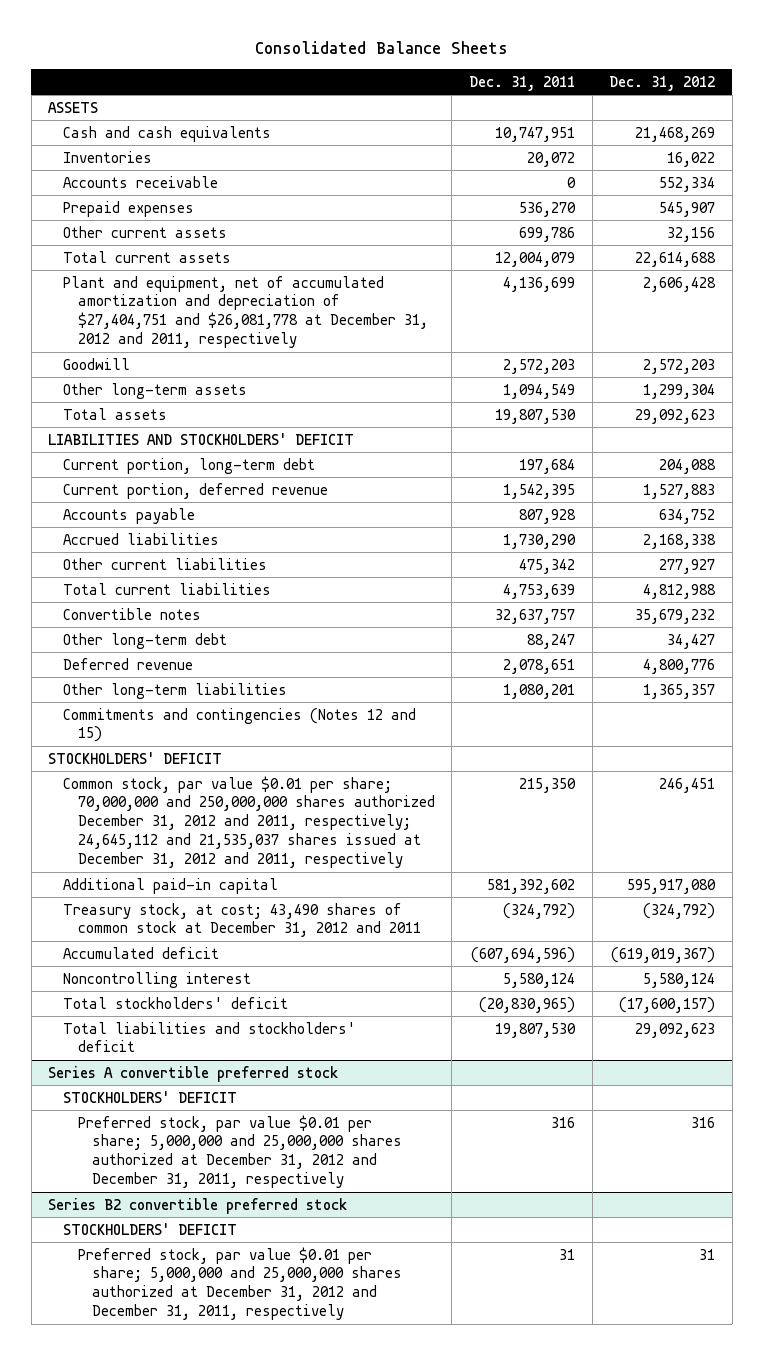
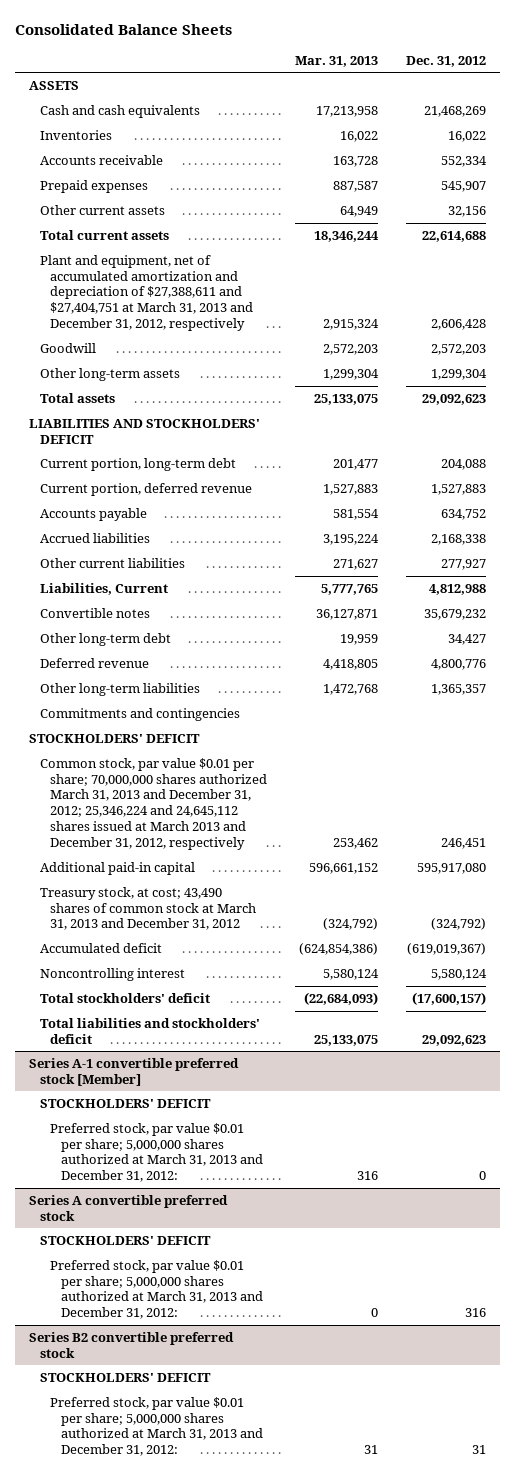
[468,75,575,91] Dec. 31, 2011 -> none
none -> [295,55,379,67] Mar. 31, 2013
[63,275,428,349] Plant and equipment, net of accumulated amortization and depreciation of $27,404,751 and $26,081,778 at December 31, 2012 and 2011, respectively -> [39,254,254,332] Plant and equipment, net of accumulated amortization and depreciation of $27,388,611 and $27,404,751 at March 31, 2013 and December 31, 2012, respectively
[63,582,272,595] Total current liabilities -> [39,582,168,595] Liabilities, Current
[63,707,417,743] Commitments and contingencies (Notes 12 and 15) -> [39,707,240,721] Commitments and contingencies
[63,775,435,869] Common stock, par value $0.01 per share; 70,000,000 and 250,000,000 shares authorized December 31, 2012 and 2011, respectively; 24,645,112 and 21,535,037 shares issued at December 31, 2012 and 2011, respectively -> [39,757,268,850] Common stock, par value $0.01 per share; 70,000,000 shares authorized March 31, 2013 and December 31, 2012; 25,346,224 and 24,645,112 shares issued at March 2013 and December 31, 2012, respectively
[63,902,421,938] Treasury stock, at cost; 43,490 shares of common stock at December 31, 2012 and 2011 -> [39,886,257,931] Treasury stock, at cost; 43,490 shares of common stock at March 31, 2013 and December 31, 2012
none -> [28,1057,239,1086] Series A-1 convertible preferred stock [Member]
none -> [39,1098,211,1108] STOCKHOLDERS' DEFICIT
none -> [50,1122,263,1183] Preferred stock, par value $0.01 per share; 5,000,000 shares authorized at March 31, 2013 and December 31, 2012:
[77,1114,403,1189] Preferred stock, par value $0.01 per share; 5,000,000 and 25,000,000 shares authorized at December 31, 2012 and December 31, 2011, respectively -> [50,1259,263,1320] Preferred stock, par value $0.01 per share; 5,000,000 shares authorized at March 31, 2013 and December 31, 2012:
[77,1246,403,1321] Preferred stock, par value $0.01 per share; 5,000,000 and 25,000,000 shares authorized at December 31, 2012 and December 31, 2011, respectively -> [50,1396,263,1457] Preferred stock, par value $0.01 per share; 5,000,000 shares authorized at March 31, 2013 and December 31, 2012:

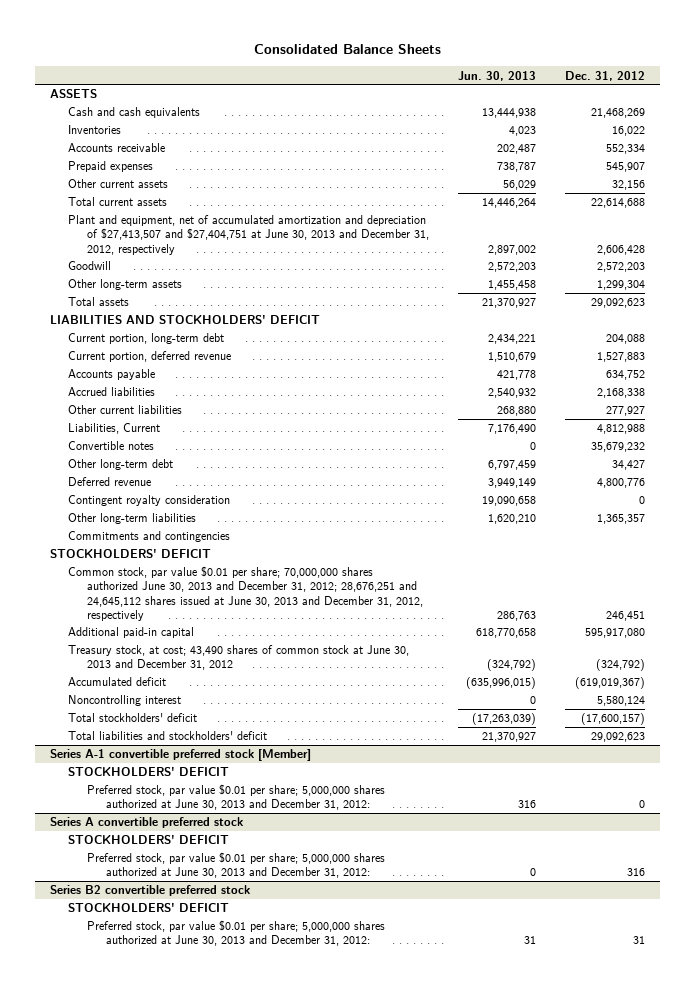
[295,55,379,67] Mar. 31, 2013 -> none
none -> [458,70,537,81] Jun. 30, 2013
[39,254,254,332] Plant and equipment, net of accumulated amortization and depreciation of $27,388,611 and $27,404,751 at March 31, 2013 and December 31, 2012, respectively -> [68,215,430,255] Plant and equipment, net of accumulated amortization and depreciation of $27,413,507 and $27,404,751 at June 30, 2013 and December 31, 2012, respectively
none -> [68,495,231,507] Contingent royalty consideration
[39,757,268,850] Common stock, par value $0.01 per share; 70,000,000 shares authorized March 31, 2013 and December 31, 2012; 25,346,224 and 24,645,112 shares issued at March 2013 and December 31, 2012, respectively -> [68,566,424,621] Common stock, par value $0.01 per share; 70,000,000 shares authorized June 30, 2013 and December 31, 2012; 28,676,251 and 24,645,112 shares issued at June 30, 2013 and December 31, 2012, respectively
[39,886,257,931] Treasury stock, at cost; 43,490 shares of common stock at March 31, 2013 and December 31, 2012 -> [68,645,410,671] Treasury stock, at cost; 43,490 shares of common stock at June 30, 2013 and December 31, 2012
[50,1122,263,1183] Preferred stock, par value $0.01 per share; 5,000,000 shares authorized at March 31, 2013 and December 31, 2012: -> [87,784,386,811] Preferred stock, par value $0.01 per share; 5,000,000 shares authorized at June 30, 2013 and December 31, 2012:
[50,1259,263,1320] Preferred stock, par value $0.01 per share; 5,000,000 shares authorized at March 31, 2013 and December 31, 2012: -> [87,852,386,879] Preferred stock, par value $0.01 per share; 5,000,000 shares authorized at June 30, 2013 and December 31, 2012:
[50,1396,263,1457] Preferred stock, par value $0.01 per share; 5,000,000 shares authorized at March 31, 2013 and December 31, 2012: -> [87,920,386,947] Preferred stock, par value $0.01 per share; 5,000,000 shares authorized at June 30, 2013 and December 31, 2012:

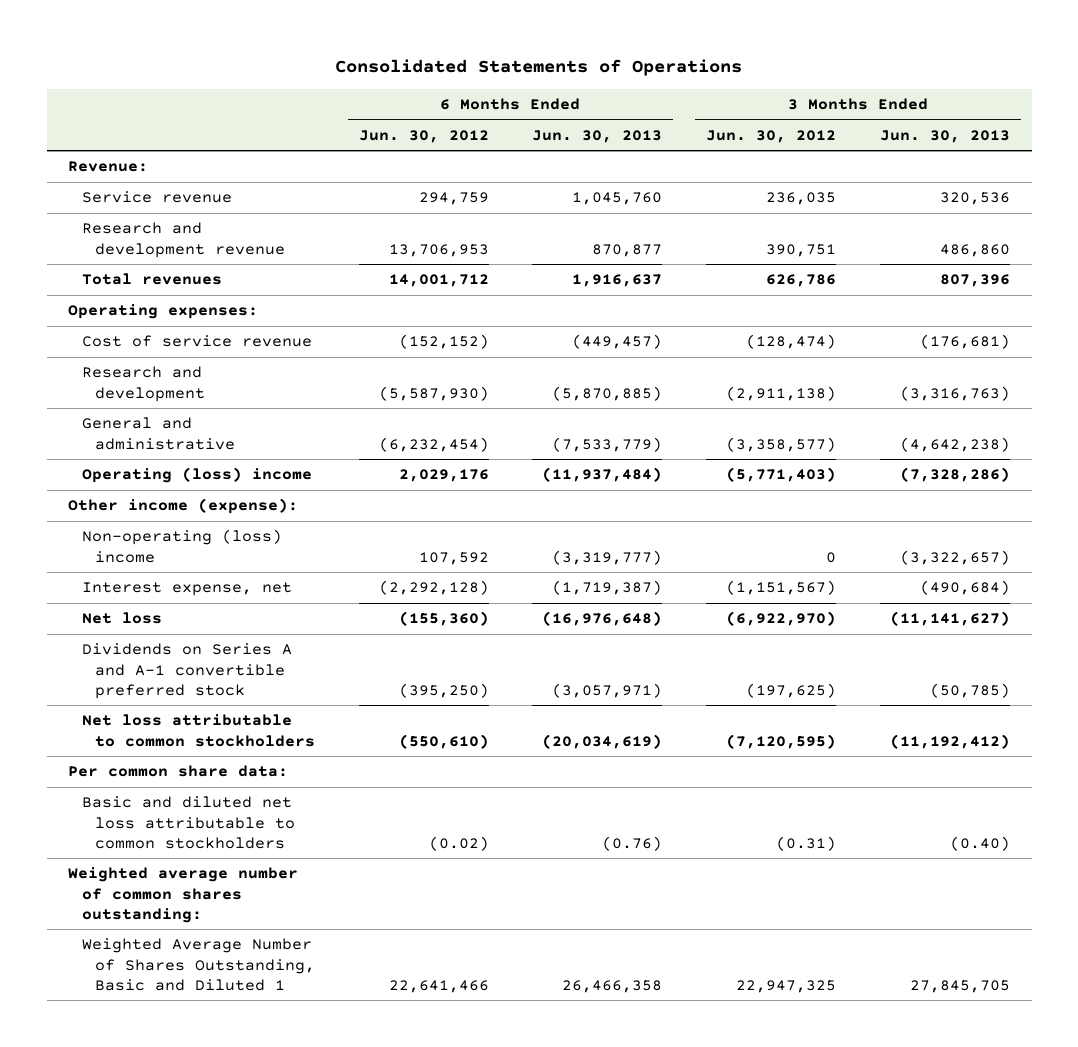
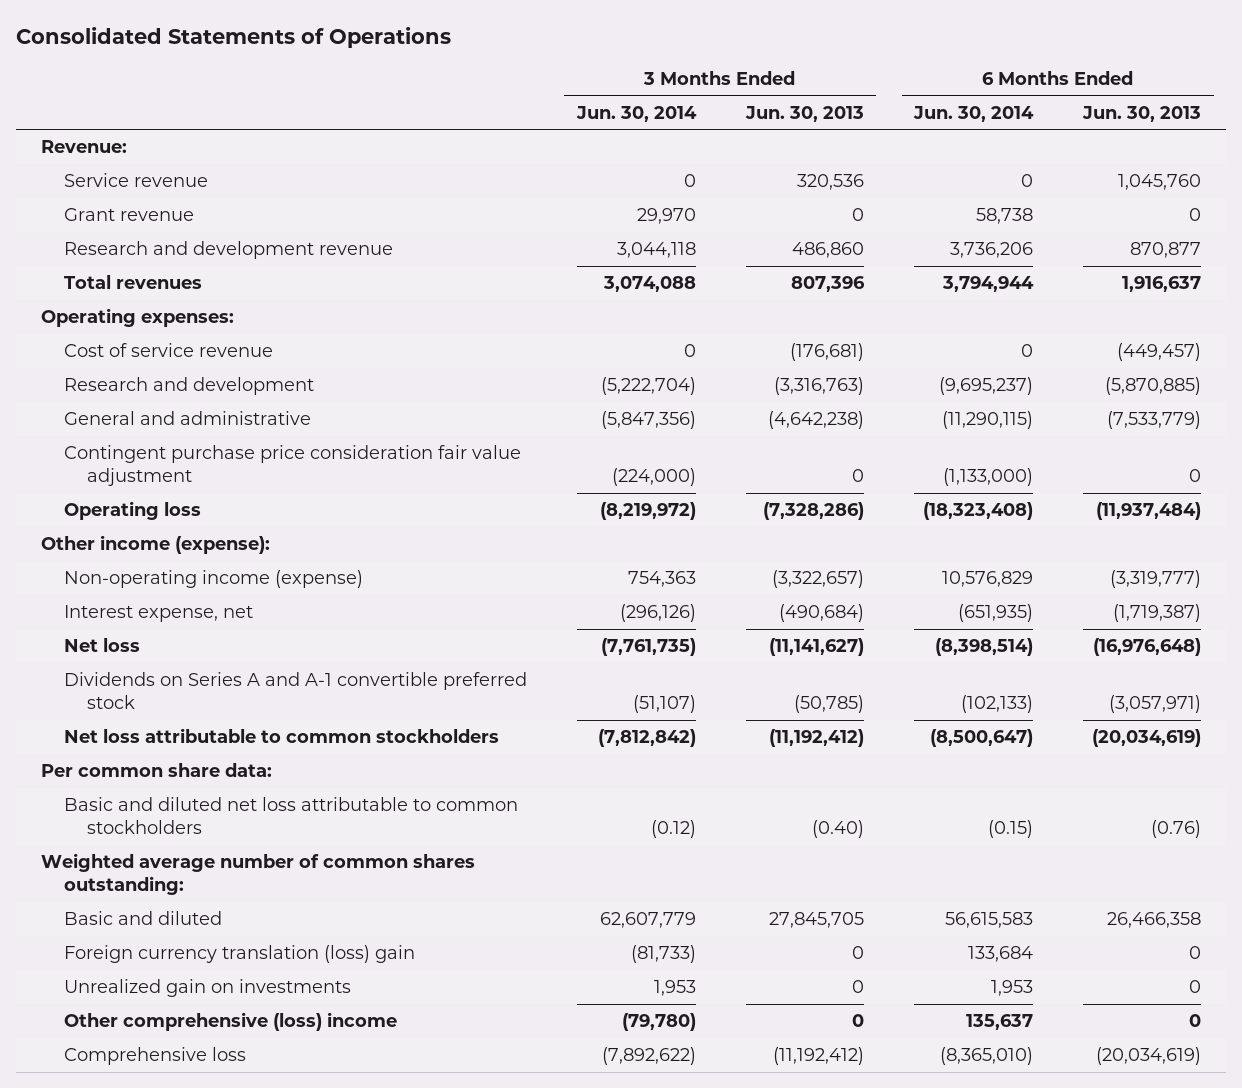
[358,129,489,143] Jun. 30, 2012 -> none
[706,129,837,143] Jun. 30, 2012 -> none
none -> [575,105,697,122] Jun. 30, 2014
none -> [913,105,1035,122] Jun. 30, 2014
none -> [63,208,194,222] Grant revenue
none -> [63,445,521,487] Contingent purchase price consideration fair value adjustment
[81,467,312,484] Operating (loss) income -> [63,501,201,521] Operating loss
[81,529,282,563] Non-operating (loss) income -> [63,570,363,589] Non-operating income (expense)
[81,938,315,991] Weighted Average Number of Shares Outstanding, Basic and Diluted 1 -> [63,911,222,926] Basic and diluted
none -> [63,945,415,964] Foreign currency translation (loss) gain
none -> [63,979,351,998] Unrealized gain on investments
none -> [63,1012,397,1032] Other comprehensive (loss) income
none -> [63,1047,246,1066] Comprehensive loss

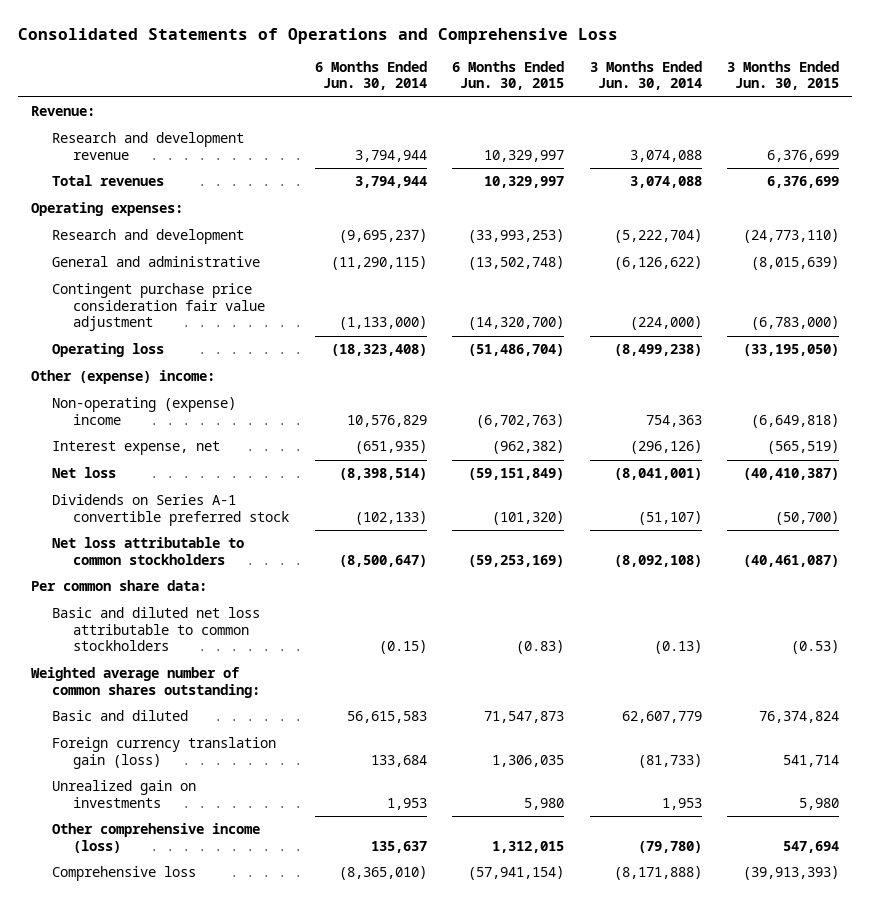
[15,26,451,48] Consolidated Statements of Operations -> [18,27,619,44] Consolidated Statements of Operations and Comprehensive Loss
[744,105,864,122] Jun. 30, 2013 -> none
[1082,105,1202,122] Jun. 30, 2013 -> none
none -> [452,60,565,91] 6 Months Ended Jun. 30, 2015
none -> [727,60,840,91] 3 Months Ended Jun. 30, 2015
[63,173,208,188] Service revenue -> none
[63,208,194,222] Grant revenue -> none
[616,242,696,259] 3,044,118 -> [629,149,702,162] 3,074,088
[950,242,1034,259] 3,736,206 -> [354,149,427,162] 3,794,944
[63,343,273,358] Cost of service revenue -> none
[600,411,696,430] (5,847,356) -> [613,256,702,271] (6,126,622)
[599,502,696,521] (8,219,972) -> [613,344,702,357] (8,499,238)
[40,535,270,555] Other income (expense): -> [30,370,215,385] Other (expense) income:
[63,570,363,589] Non-operating income (expense) -> [51,397,236,425] Non-operating (expense) income
[600,638,696,657] (7,761,735) -> [613,468,702,481] (8,041,001)
[63,672,527,710] Dividends on Series A and A-1 convertible preferred stock -> [51,494,290,526] Dividends on Series A-1 convertible preferred stock
[597,729,696,748] (7,812,842) -> [613,554,702,567] (8,092,108)
[650,820,696,839] (0.12) -> [653,640,702,655] (0.13)
[63,945,415,964] Foreign currency translation (loss) gain -> [51,737,276,769] Foreign currency translation gain (loss)
[63,1012,397,1032] Other comprehensive (loss) income -> [51,823,260,853] Other comprehensive income (loss)
[601,1047,696,1066] (7,892,622) -> [613,866,702,881] (8,171,888)

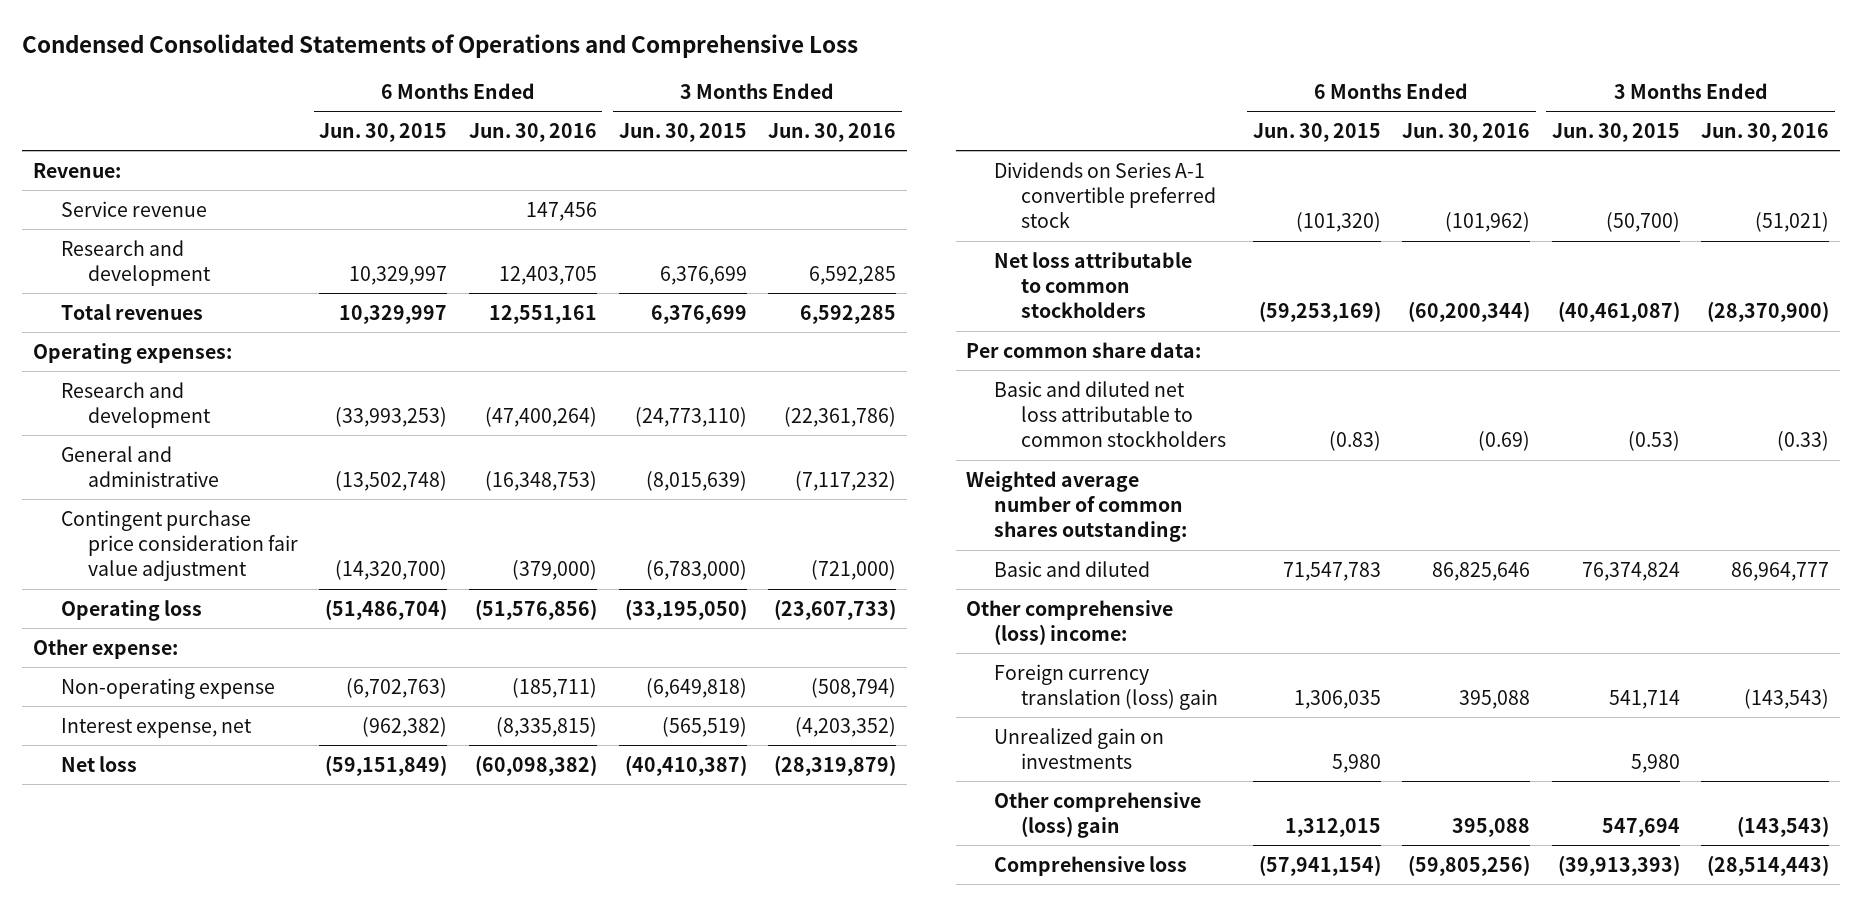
[18,27,619,44] Consolidated Statements of Operations and Comprehensive Loss -> [22,33,859,58] Condensed Consolidated Statements of Operations and Comprehensive Loss
[314,60,427,91] 6 Months Ended Jun. 30, 2014 -> none
[589,60,702,91] 3 Months Ended Jun. 30, 2014 -> none
none -> [469,122,598,142] Jun. 30, 2016
none -> [768,122,897,142] Jun. 30, 2016
none -> [60,200,207,217] Service revenue
[51,132,244,160] Research and development revenue -> [60,239,211,286] Research and development
[30,370,215,385] Other (expense) income: -> [33,638,179,659] Other expense:
[51,397,236,425] Non-operating (expense) income -> [60,677,275,699] Non-operating expense
[484,711,565,724] 71,547,873 -> [1282,561,1381,581] 71,547,783
none -> [966,599,1174,645] Other comprehensive (loss) income:
[51,737,276,769] Foreign currency translation gain (loss) -> [993,663,1219,710] Foreign currency translation (loss) gain
[51,823,260,853] Other comprehensive income (loss) -> [993,791,1201,838] Other comprehensive (loss) gain

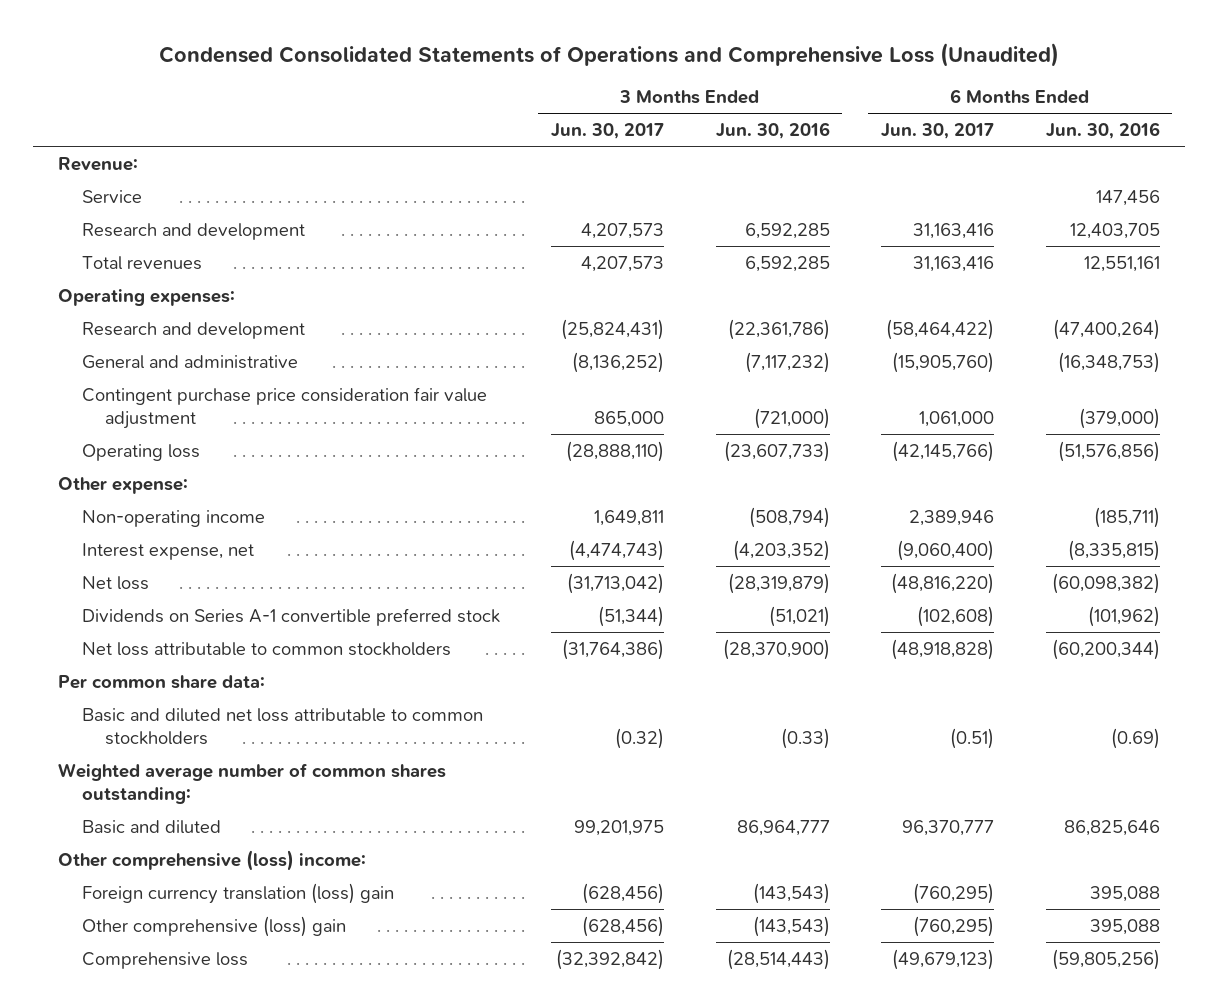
[22,33,859,58] Condensed Consolidated Statements of Operations and Comprehensive Loss -> [158,42,1059,67] Condensed Consolidated Statements of Operations and Comprehensive Loss (Unaudited)
[319,122,448,142] Jun. 30, 2015 -> none
[618,122,747,142] Jun. 30, 2015 -> none
none -> [551,123,665,140] Jun. 30, 2017
none -> [881,123,995,140] Jun. 30, 2017
[60,200,207,217] Service revenue -> [81,189,142,203] Service
[60,677,275,699] Non-operating expense -> [81,509,265,527] Non-operating income
[993,727,1164,769] Unrealized gain on investments -> none

